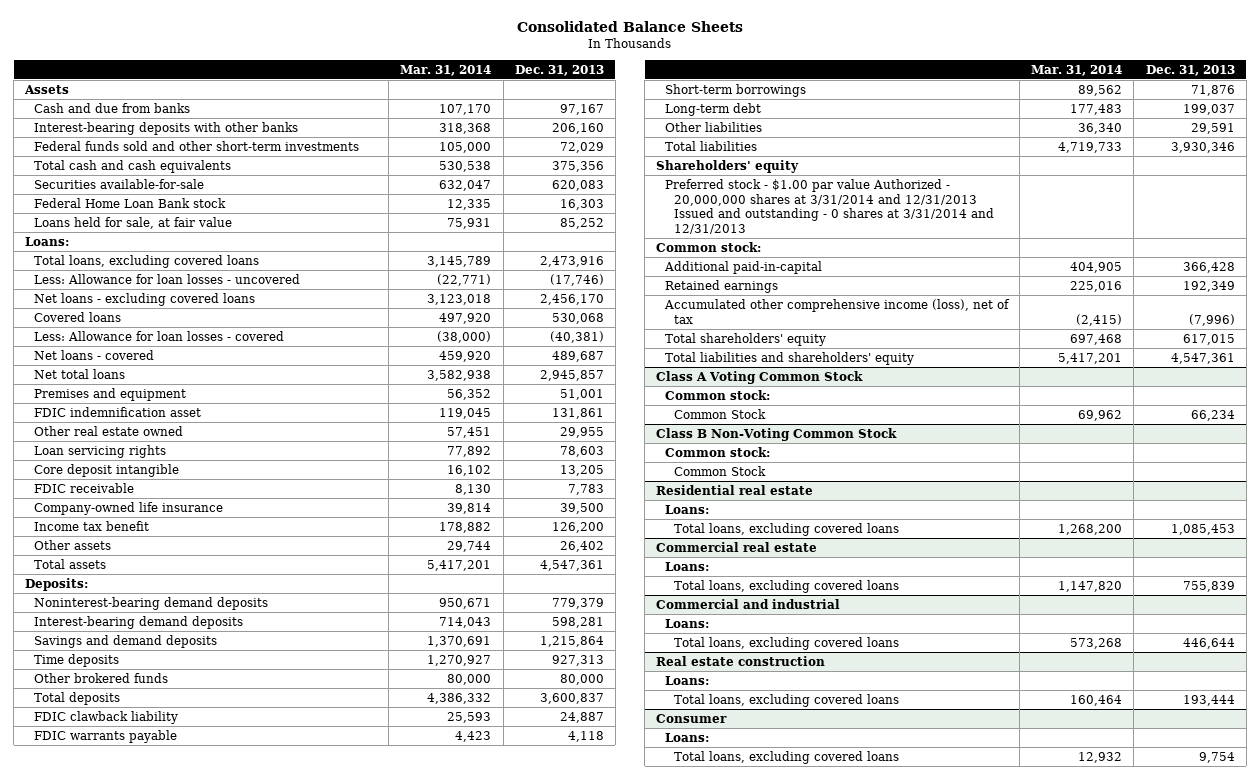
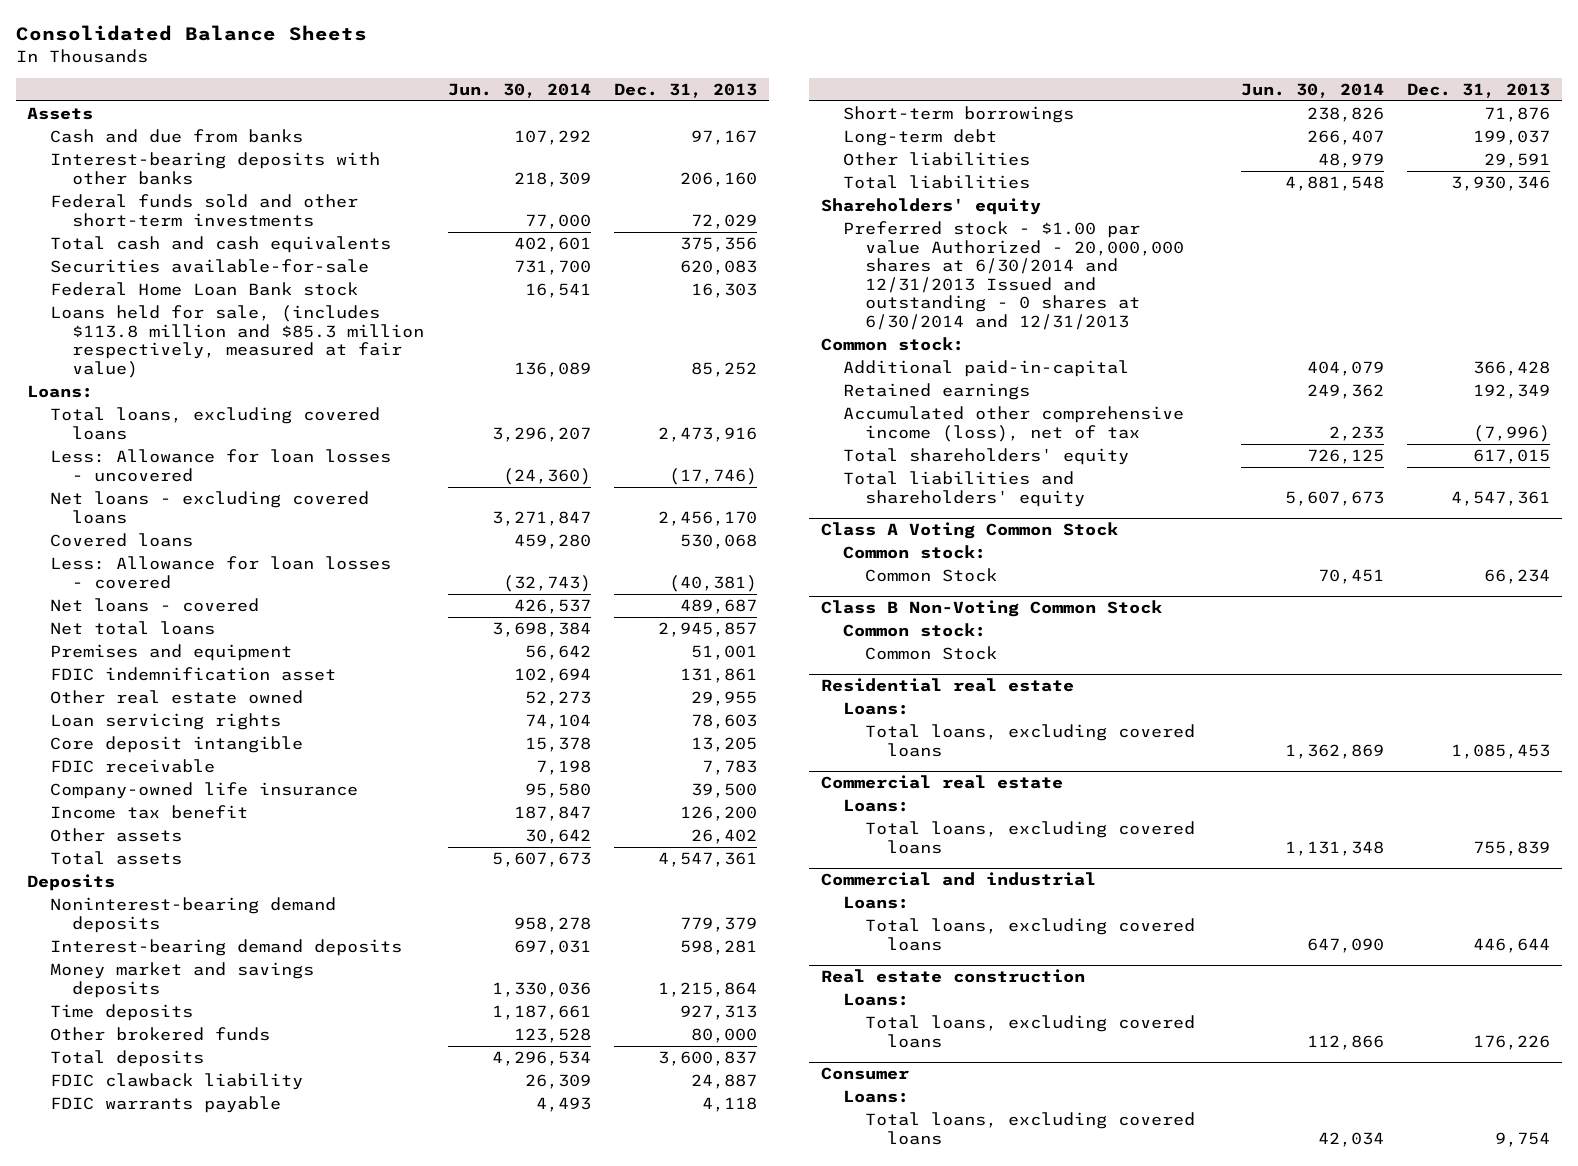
[400,64,492,76] Mar. 31, 2014 -> none
none -> [447,82,591,98] Jun. 30, 2014
[34,216,233,229] Loans held for sale, at fair value -> [49,305,424,378] Loans held for sale, (includes $113.8 million and $85.3 million respectively, measured at fair value)
[25,577,89,591] Deposits: -> [27,874,116,892] Deposits
[34,634,218,648] Savings and demand deposits -> [49,962,314,998] Money market and savings deposits
[665,178,994,234] Preferred stock - $1.00 par value Authorized - 20,000,000 shares at 3/31/2014 and 12/31/2013 Issued and outstanding - 0 shares at 3/31/2014 and 12/31/2013 -> [842,221,1185,330] Preferred stock - $1.00 par value Authorized - 20,000,000 shares at 6/30/2014 and 12/31/2013 Issued and outstanding - 0 shares at 6/30/2014 and 12/31/2013
[1182,694,1235,706] 193,444 -> [1473,1034,1551,1050] 176,226

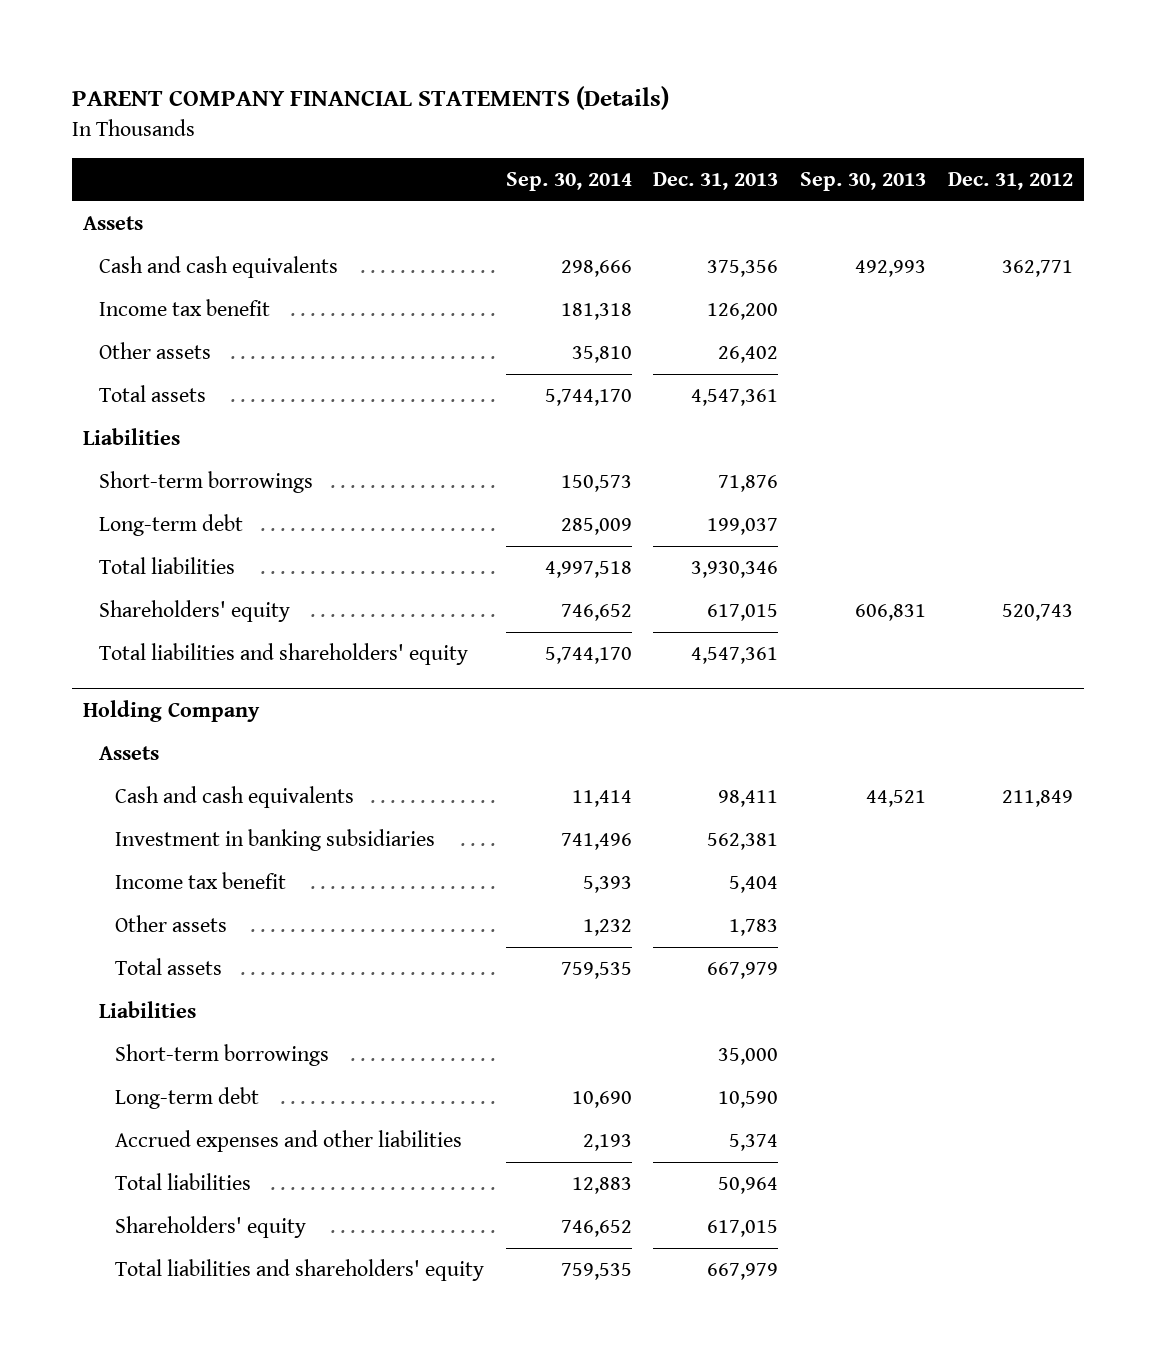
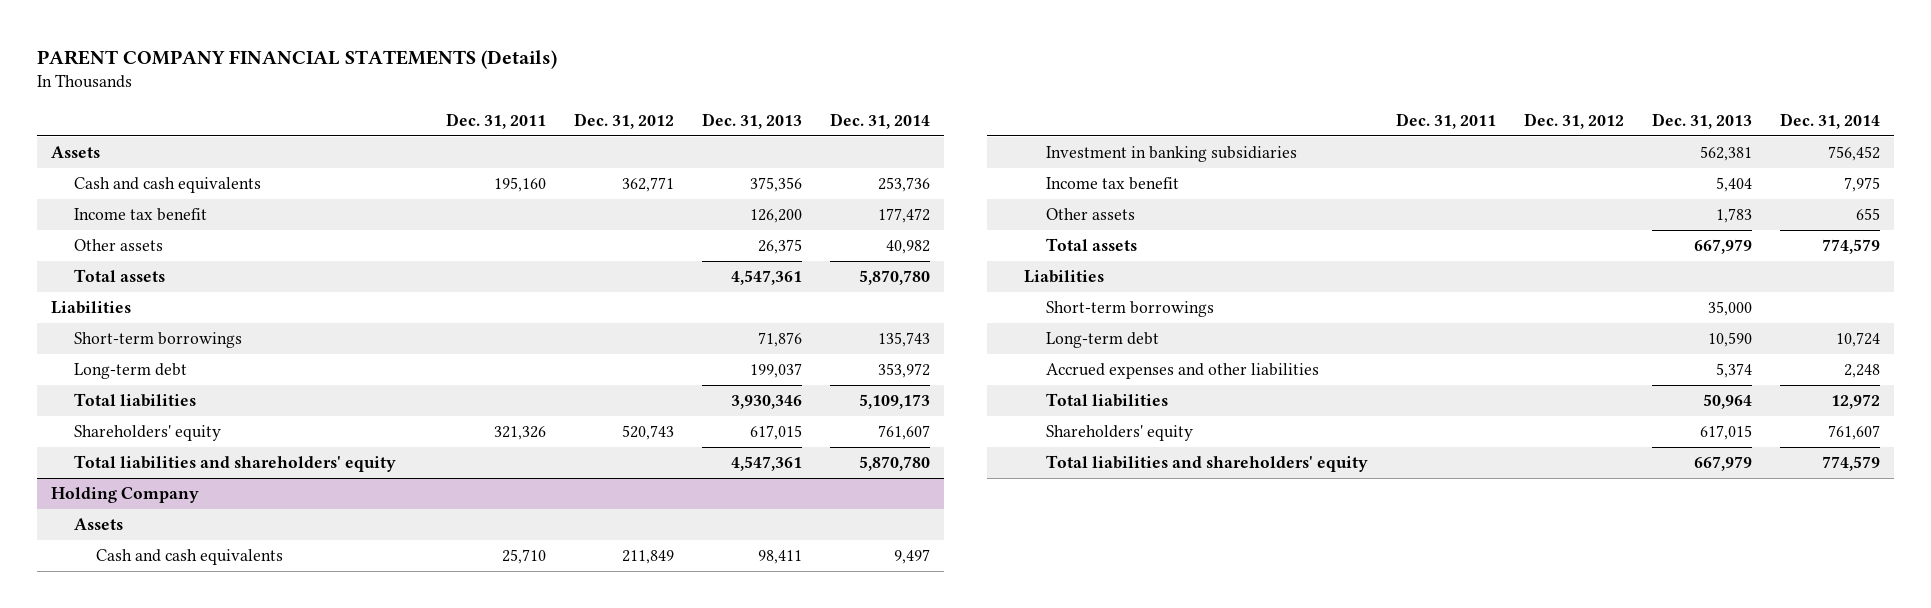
[505,171,632,191] Sep. 30, 2014 -> none
[800,171,927,191] Sep. 30, 2013 -> none
none -> [446,112,547,129] Dec. 31, 2011
none -> [829,112,930,129] Dec. 31, 2014
[718,346,779,364] 26,402 -> [757,239,802,255] 26,375

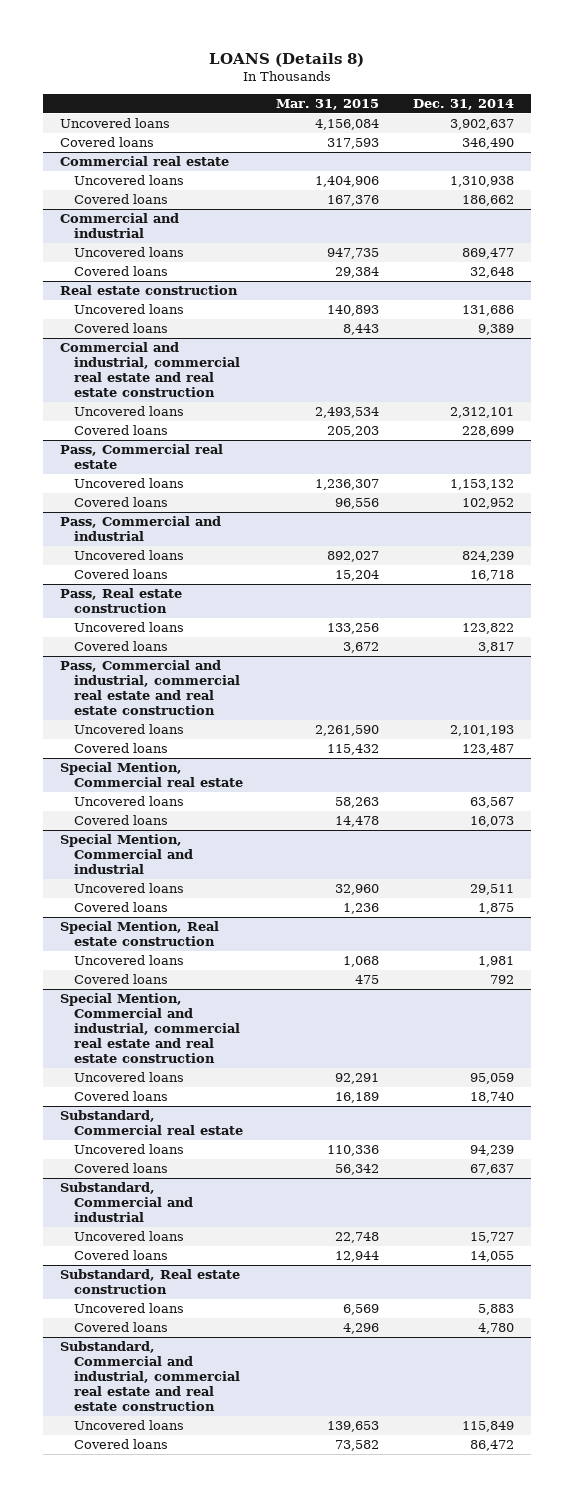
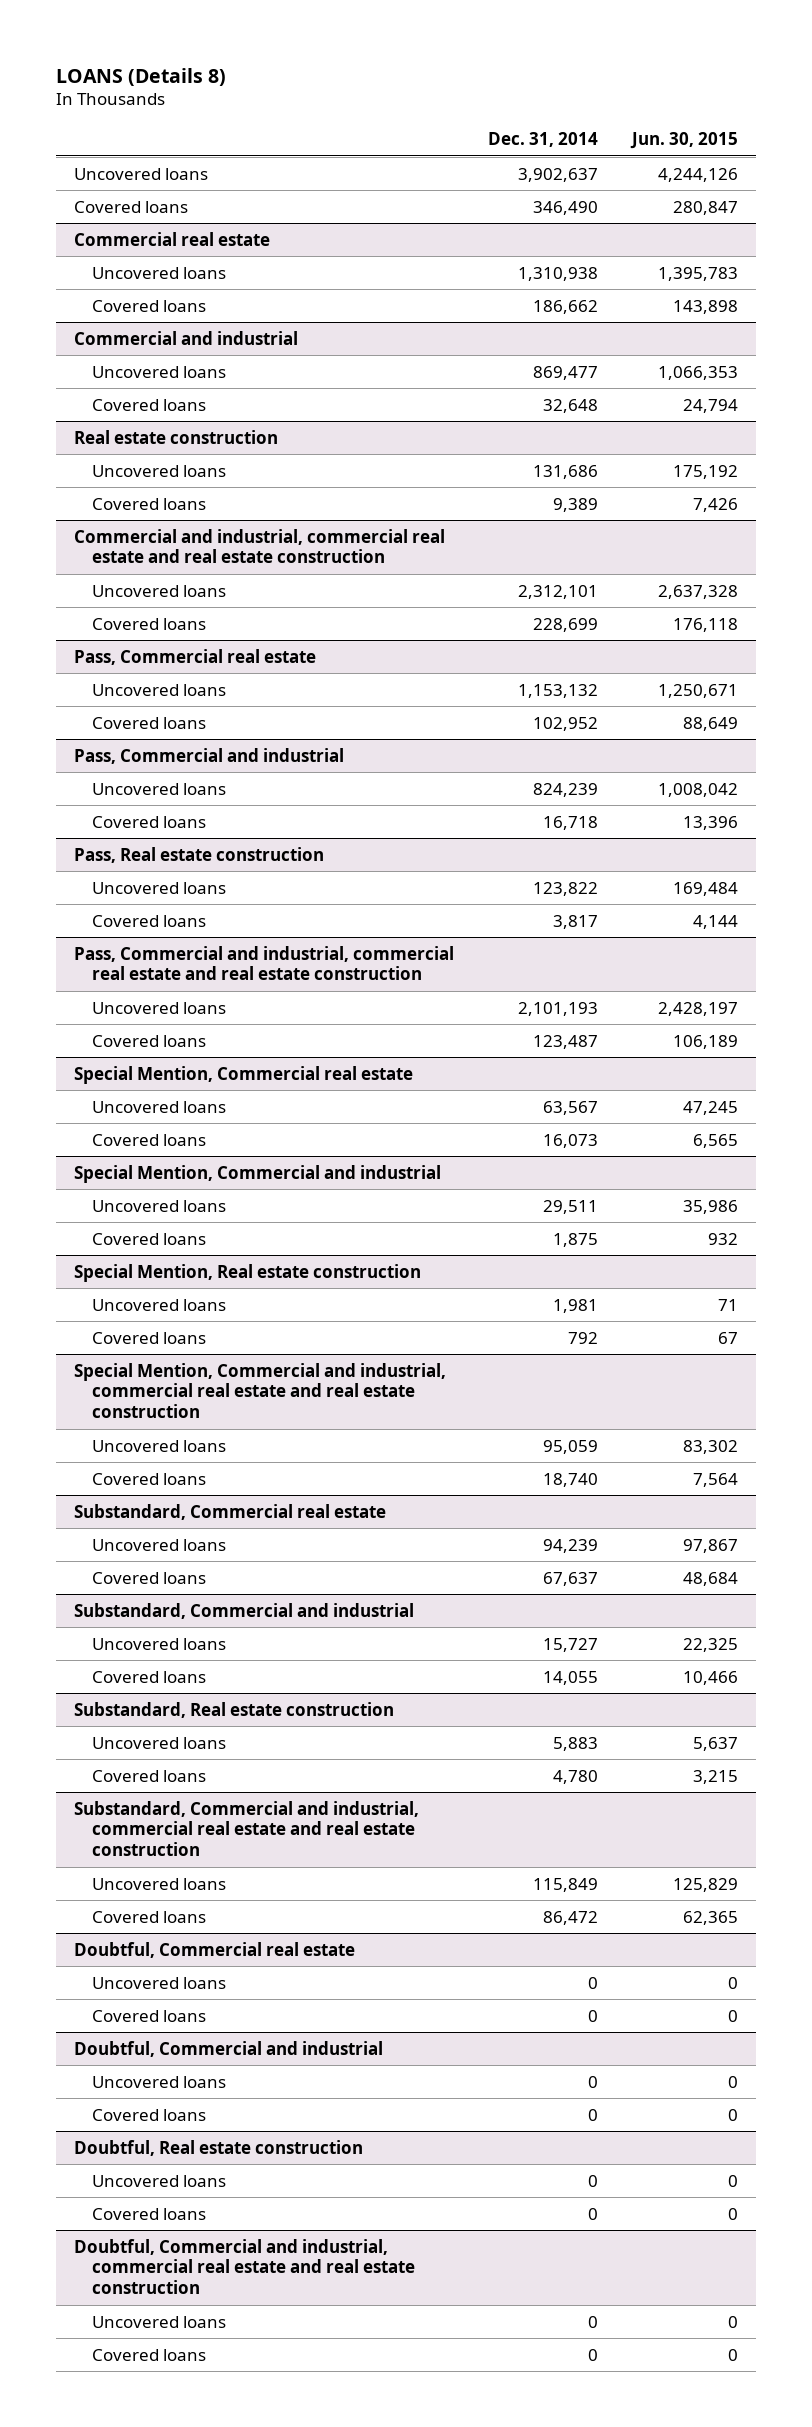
[276,99,380,111] Mar. 31, 2015 -> none
none -> [630,132,739,150] Jun. 30, 2015
none -> [73,1941,355,1958] Doubtful, Commercial real estate
none -> [91,1976,226,1989] Uncovered loans
none -> [91,2009,206,2022] Covered loans
none -> [73,2040,383,2057] Doubtful, Commercial and industrial
none -> [91,2075,226,2088] Uncovered loans
none -> [91,2108,206,2121] Covered loans
none -> [73,2139,363,2156] Doubtful, Real estate construction
none -> [91,2174,226,2187] Uncovered loans
none -> [91,2207,206,2220] Covered loans
none -> [73,2238,415,2294] Doubtful, Commercial and industrial, commercial real estate and real estate construction
none -> [91,2315,226,2328] Uncovered loans
none -> [91,2348,206,2361] Covered loans

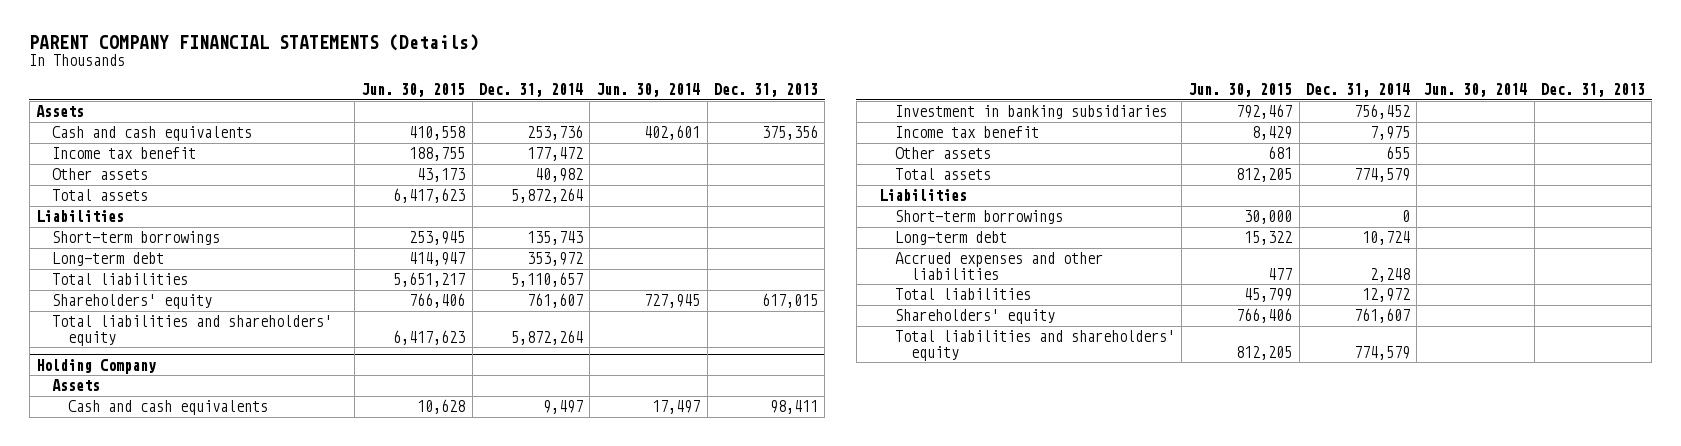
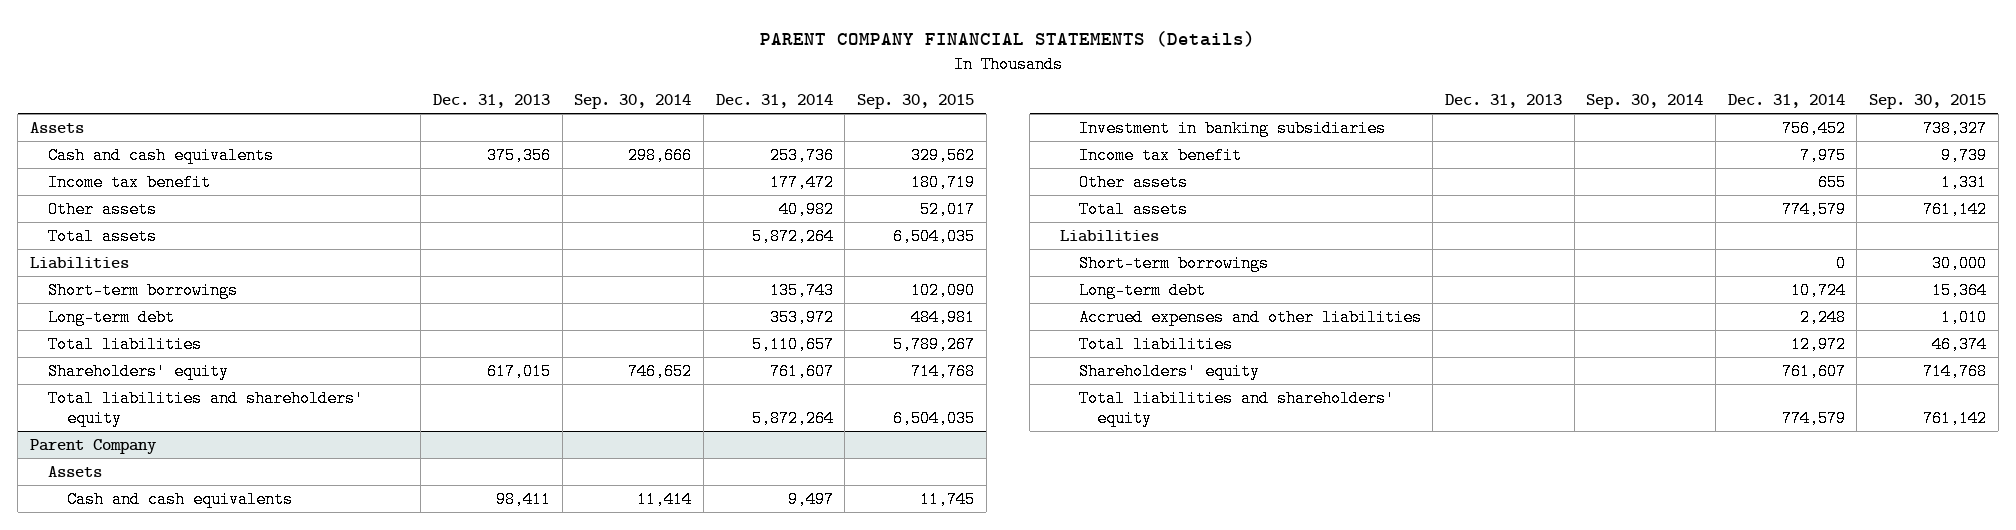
[361,83,466,98] Jun. 30, 2015 -> none
[596,83,701,98] Jun. 30, 2014 -> none
none -> [574,94,692,110] Sep. 30, 2014
none -> [856,94,974,110] Sep. 30, 2015
[36,358,157,374] Holding Company -> [30,438,158,454] Parent Company

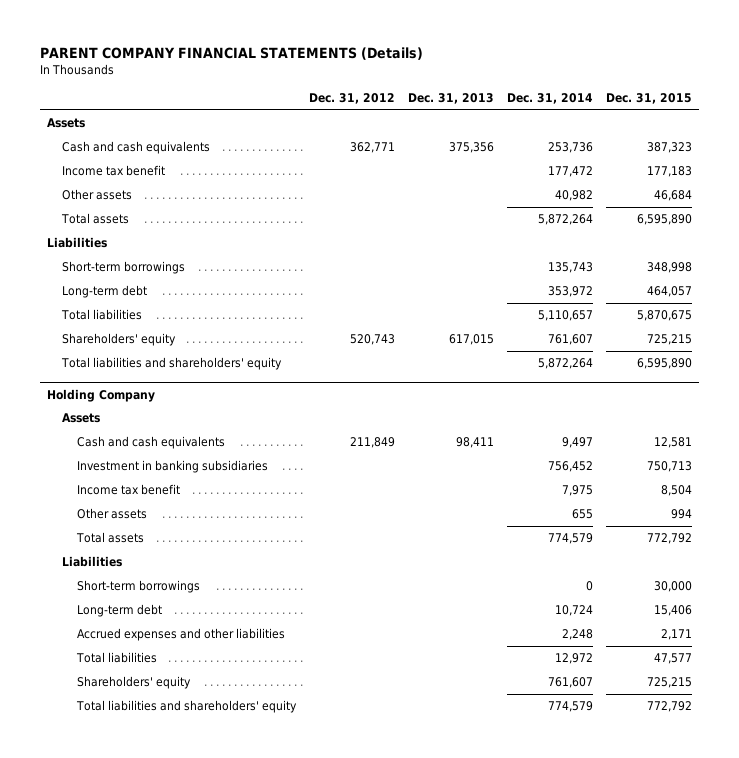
[574,94,692,110] Sep. 30, 2014 -> none
[856,94,974,110] Sep. 30, 2015 -> none
none -> [309,93,396,105] Dec. 31, 2012
none -> [606,93,693,105] Dec. 31, 2015
[30,438,158,454] Parent Company -> [46,388,155,402] Holding Company

